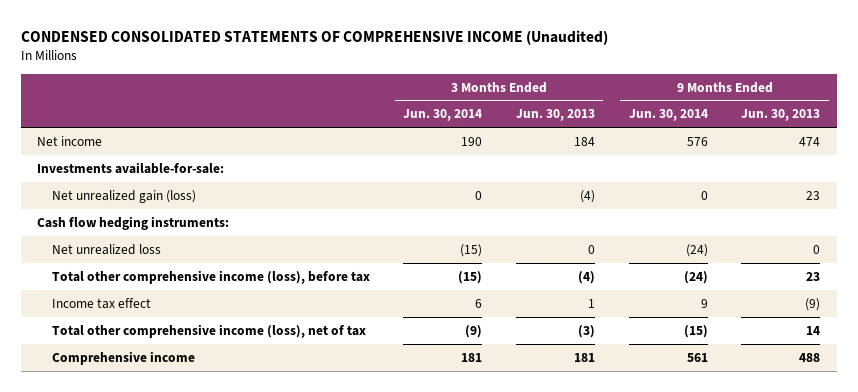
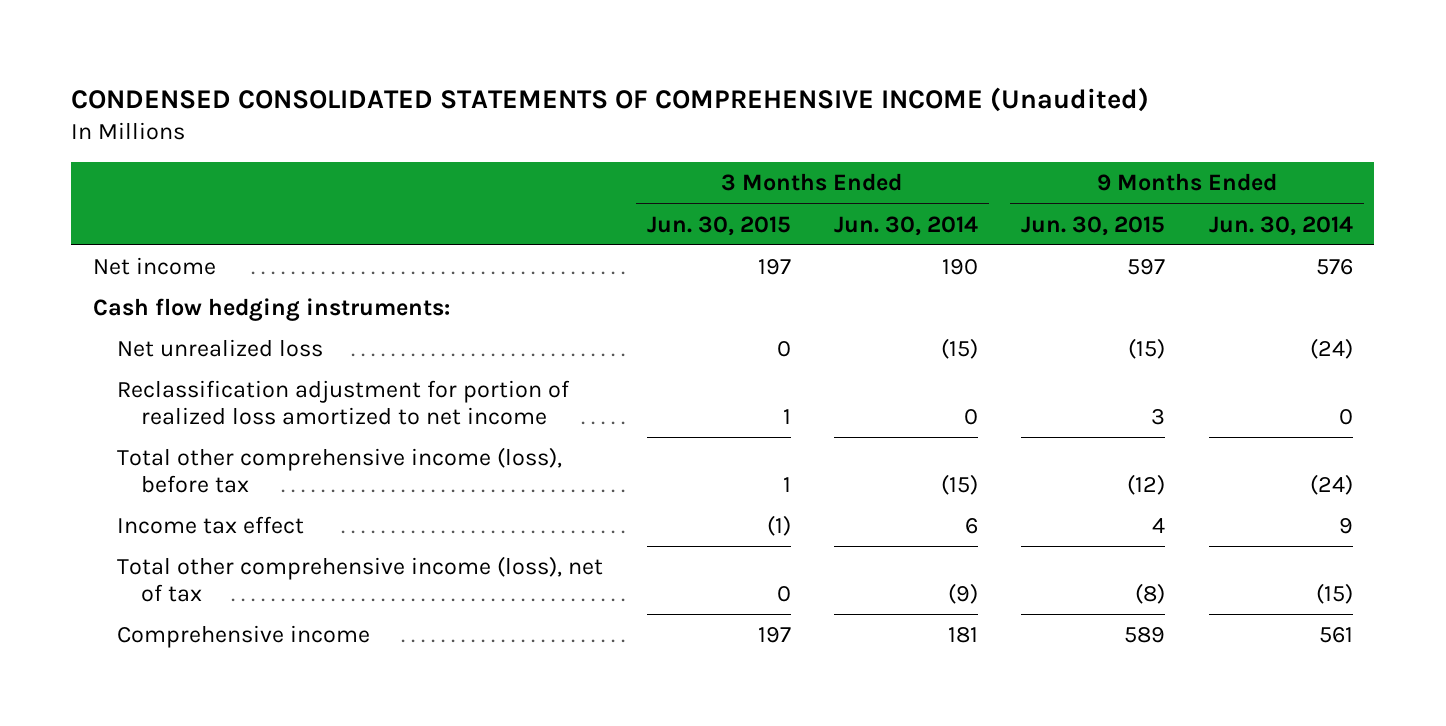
[516,109,596,122] Jun. 30, 2013 -> none
[741,109,821,122] Jun. 30, 2013 -> none
none -> [646,215,791,236] Jun. 30, 2015
none -> [1021,215,1166,236] Jun. 30, 2015
[37,161,225,174] Investments available-for-sale: -> none
[51,189,196,203] Net unrealized gain (loss) -> none
none -> [117,379,571,426] Reclassification adjustment for portion of realized loss amortized to net income

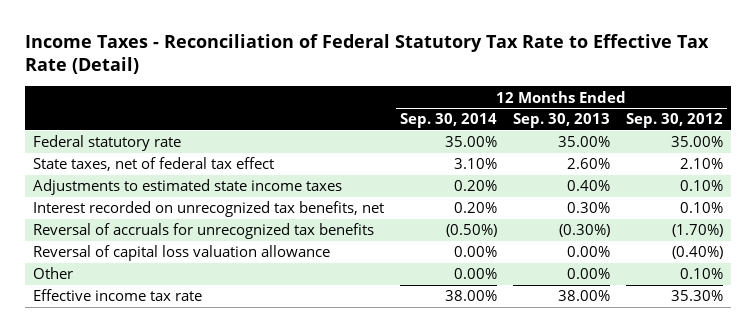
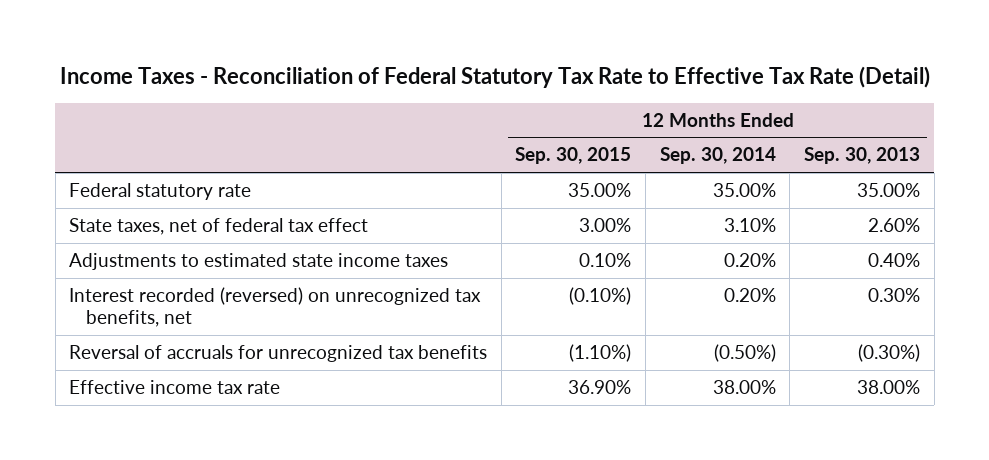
[625,113,723,129] Sep. 30, 2012 -> none
none -> [515,147,632,165] Sep. 30, 2015
[32,201,384,218] Interest recorded on unrecognized tax benefits, net -> [69,287,482,328] Interest recorded (reversed) on unrecognized tax benefits, net
[32,245,330,262] Reversal of capital loss valuation allowance -> none
[32,267,73,280] Other -> none

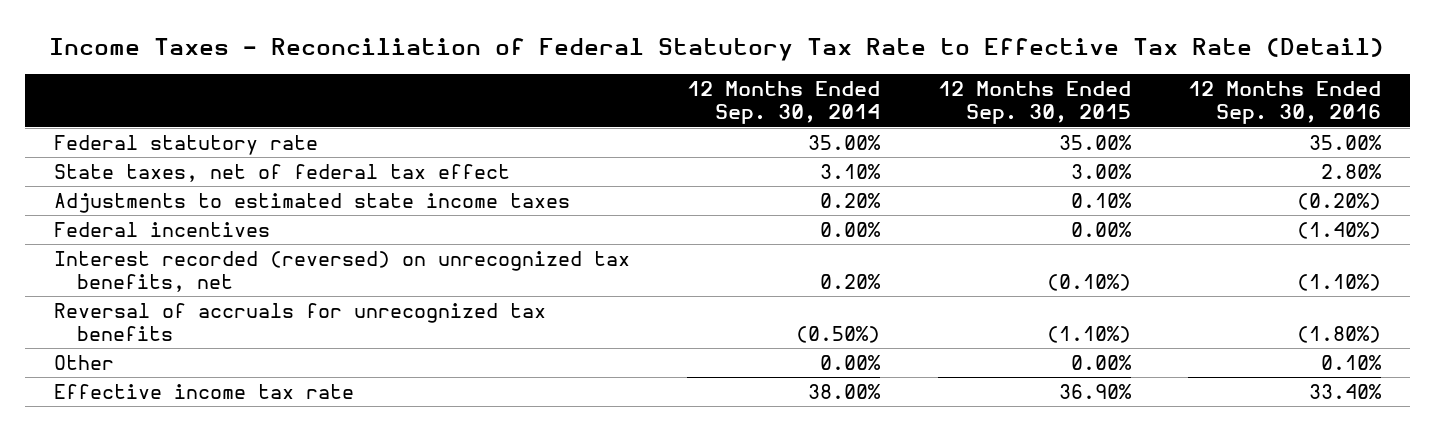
[803,147,920,165] Sep. 30, 2013 -> none
none -> [1188,80,1382,125] 12 Months Ended Sep. 30, 2016
none -> [53,221,270,237] Federal incentives
none -> [53,354,114,370] Other

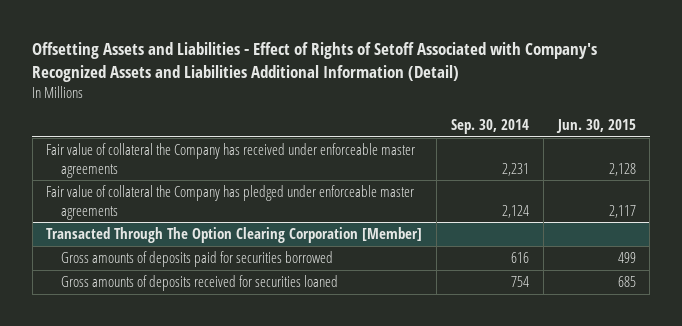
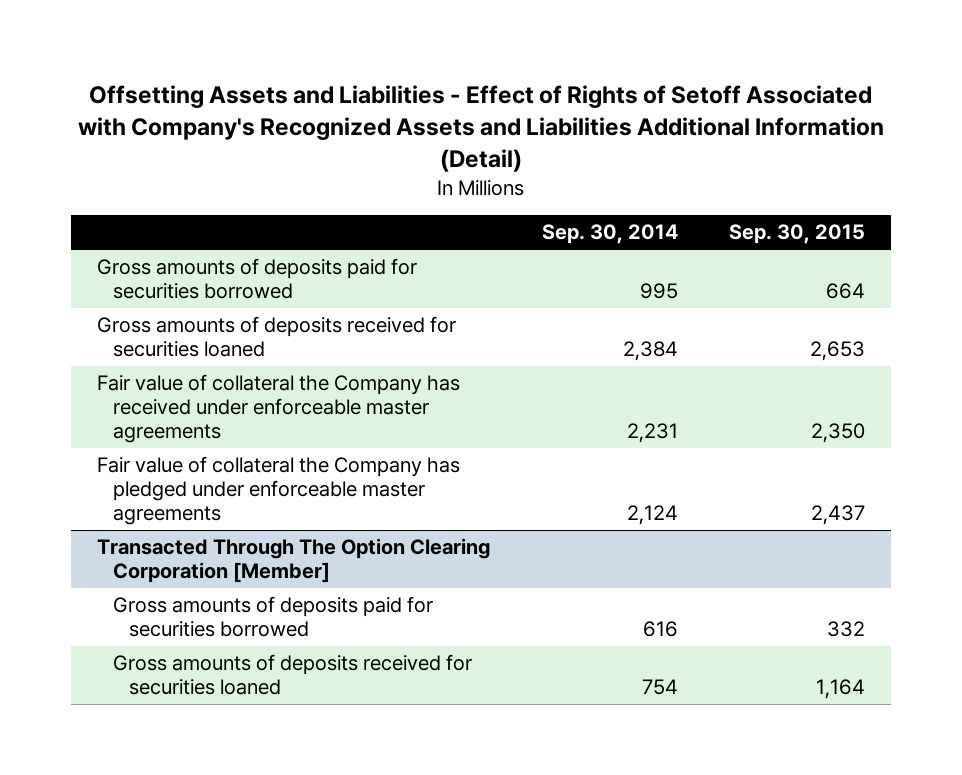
[555,118,636,133] Jun. 30, 2015 -> none
none -> [729,224,866,245] Sep. 30, 2015
none -> [96,258,417,300] Gross amounts of deposits paid for securities borrowed
none -> [96,316,456,358] Gross amounts of deposits received for securities loaned

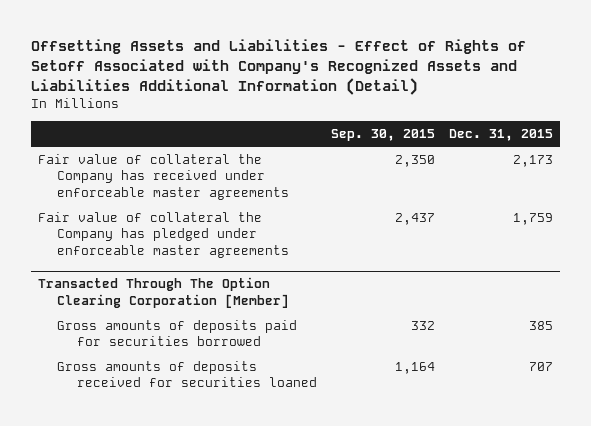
[541,224,678,245] Sep. 30, 2014 -> none
none -> [448,129,553,142] Dec. 31, 2015
[96,258,417,300] Gross amounts of deposits paid for securities borrowed -> none
[96,316,456,358] Gross amounts of deposits received for securities loaned -> none

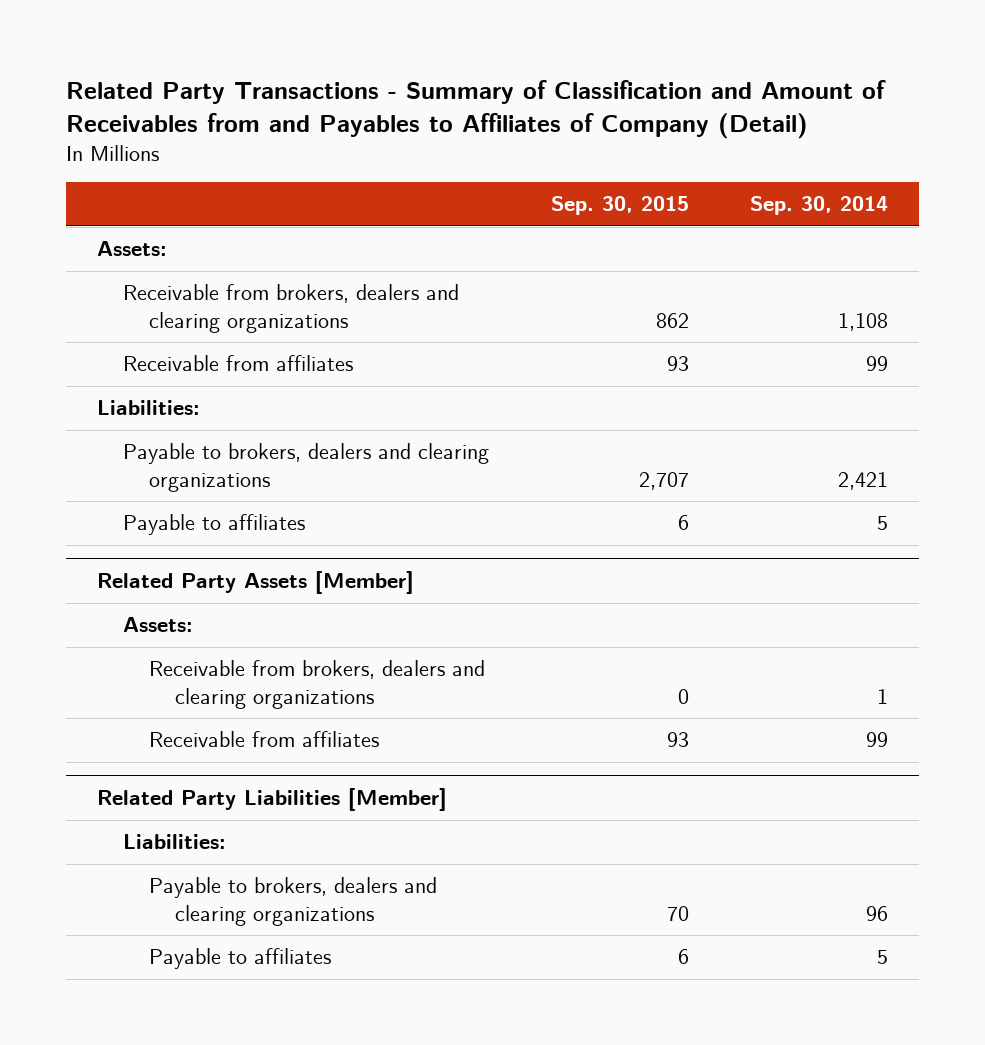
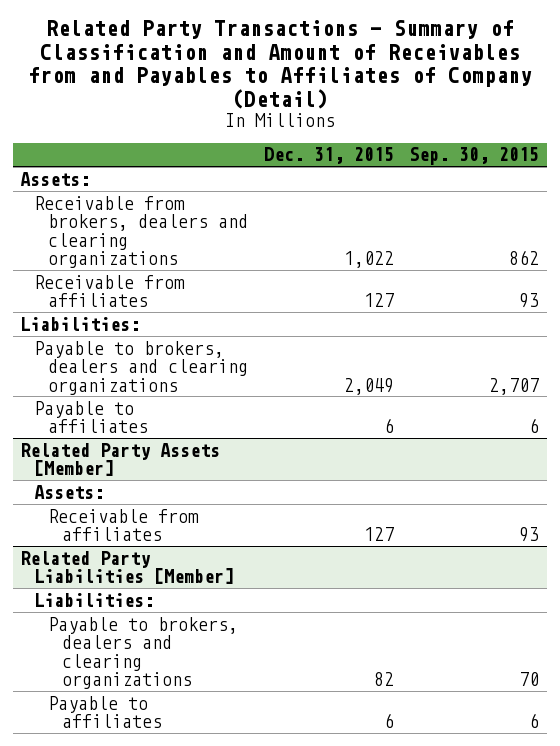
[750,196,889,216] Sep. 30, 2014 -> none
none -> [263,147,394,165] Dec. 31, 2015
[148,660,485,709] Receivable from brokers, dealers and clearing organizations -> none

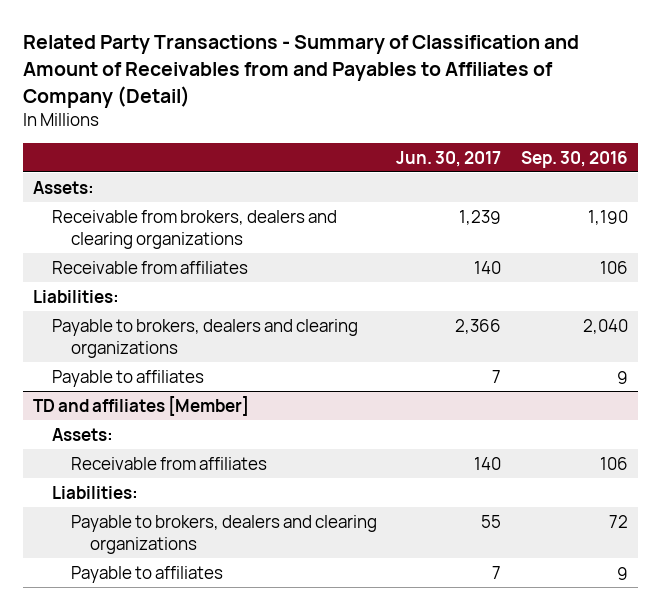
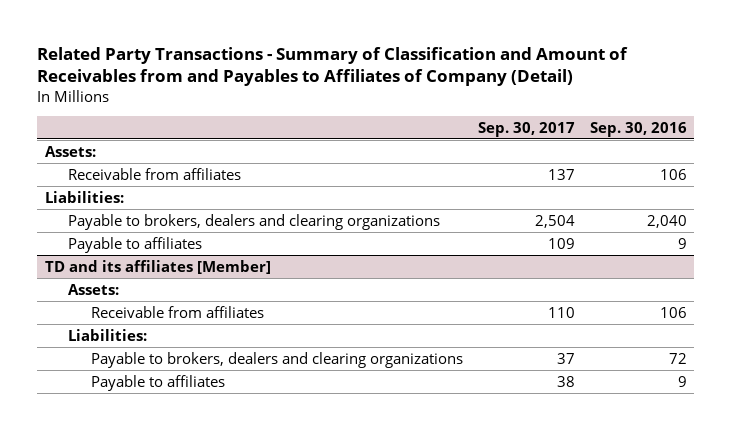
[396,150,502,167] Jun. 30, 2017 -> none
none -> [477,121,575,137] Sep. 30, 2017
[51,209,337,249] Receivable from brokers, dealers and clearing organizations -> none
[32,395,249,416] TD and affiliates [Member] -> [44,259,271,274] TD and its affiliates [Member]

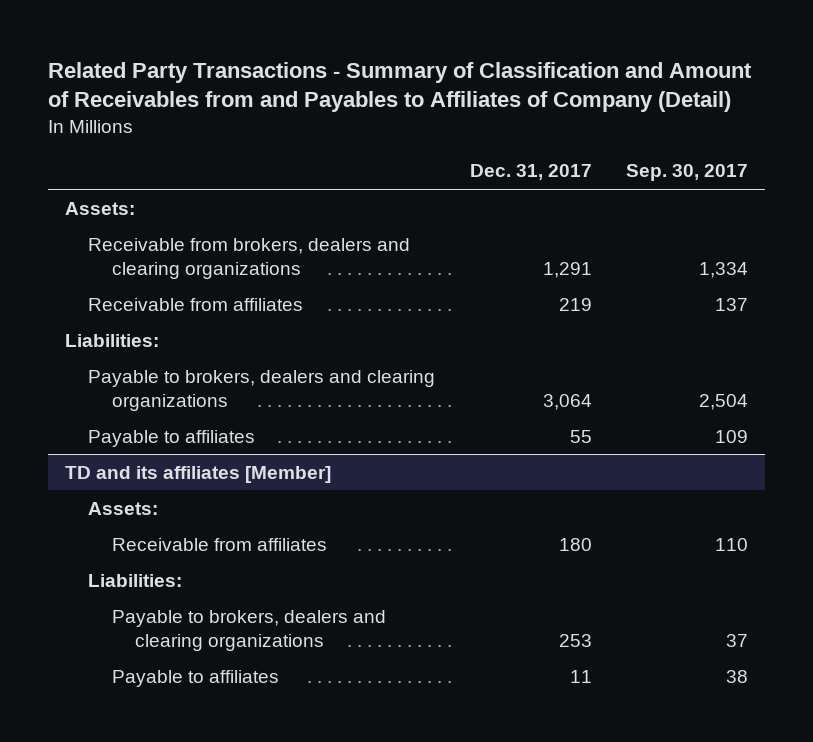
[589,121,687,137] Sep. 30, 2016 -> none
none -> [469,164,592,181] Dec. 31, 2017
none -> [88,237,411,279] Receivable from brokers, dealers and clearing organizations

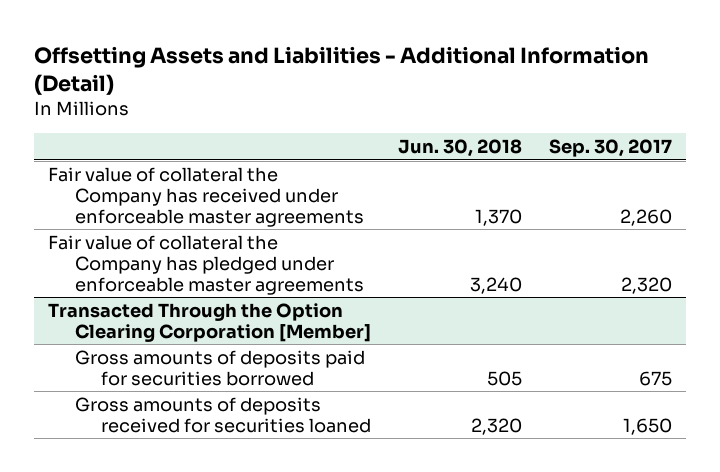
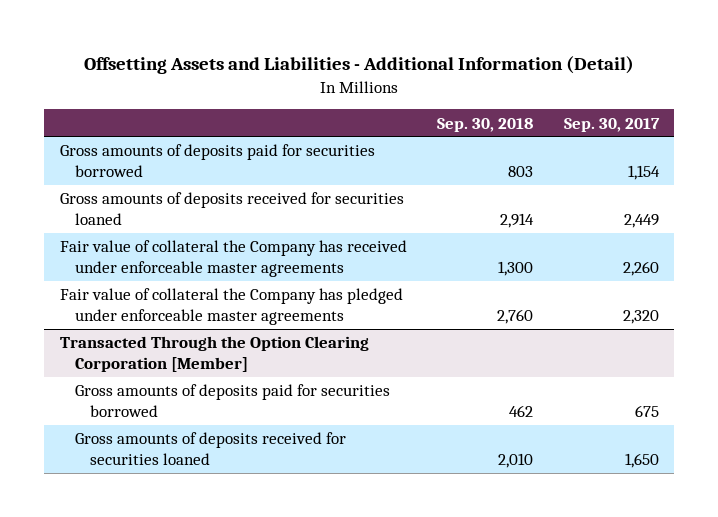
[398,139,523,158] Jun. 30, 2018 -> none
none -> [437,117,534,132] Sep. 30, 2018
none -> [59,144,375,178] Gross amounts of deposits paid for securities borrowed
none -> [59,192,404,226] Gross amounts of deposits received for securities loaned

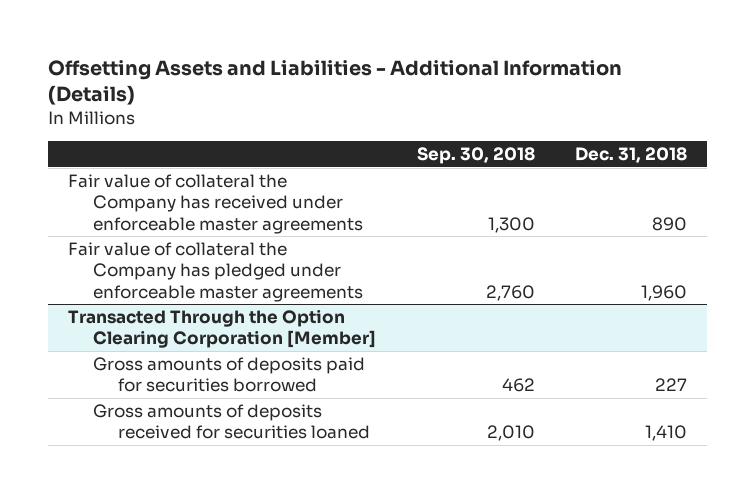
[84,56,635,75] Offsetting Assets and Liabilities - Additional Information (Detail) -> [48,59,623,106] Offsetting Assets and Liabilities - Additional Information (Details)
[563,117,660,132] Sep. 30, 2017 -> none
none -> [574,147,687,164] Dec. 31, 2018
[59,144,375,178] Gross amounts of deposits paid for securities borrowed -> none
[59,192,404,226] Gross amounts of deposits received for securities loaned -> none

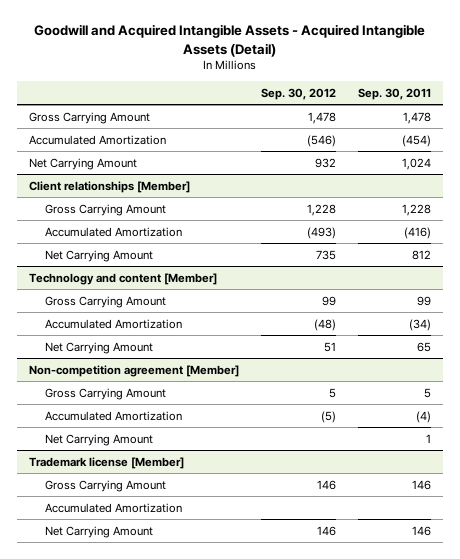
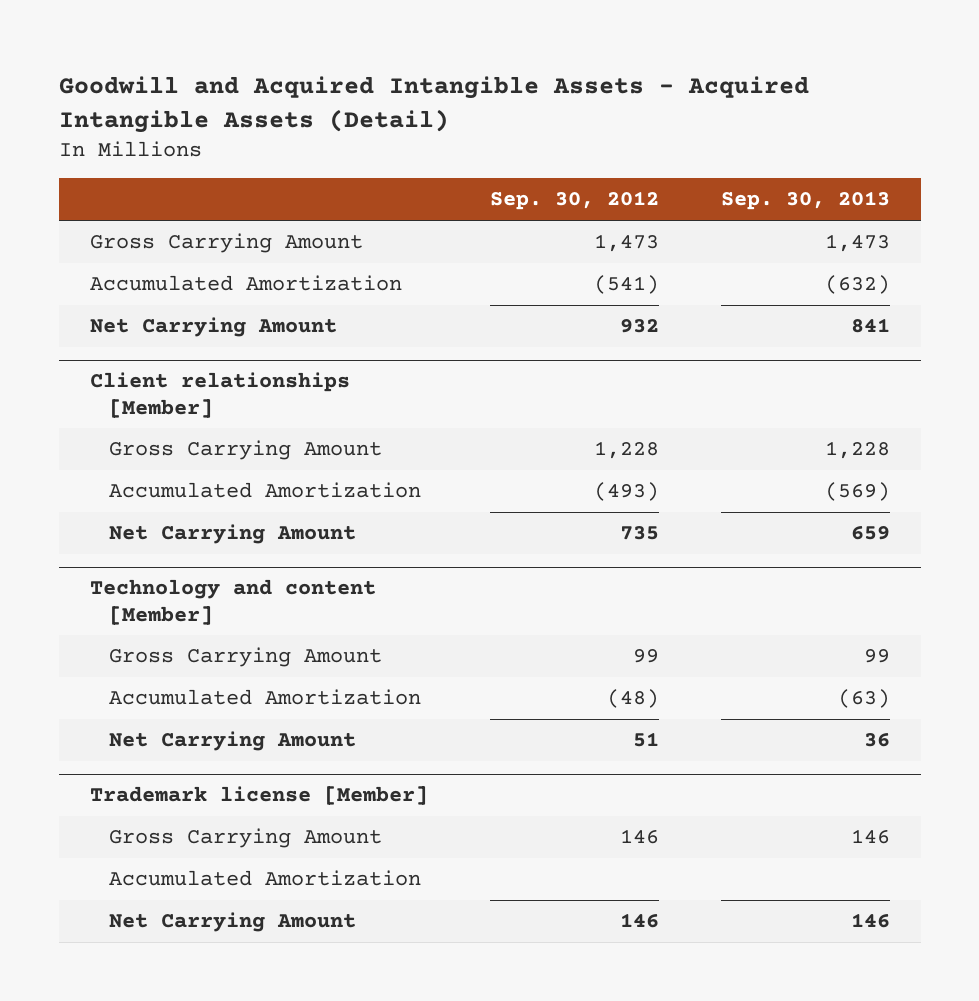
[358,87,432,100] Sep. 30, 2011 -> none
none -> [720,191,890,211] Sep. 30, 2013
[307,111,336,124] 1,478 -> [593,234,659,253] 1,473
[306,134,336,147] (546) -> [593,275,659,295] (541)
[28,364,239,377] Non-competition agreement [Member] -> none
[45,387,167,400] Gross Carrying Amount -> none
[45,410,183,421] Accumulated Amortization -> none
[45,433,154,446] Net Carrying Amount -> none

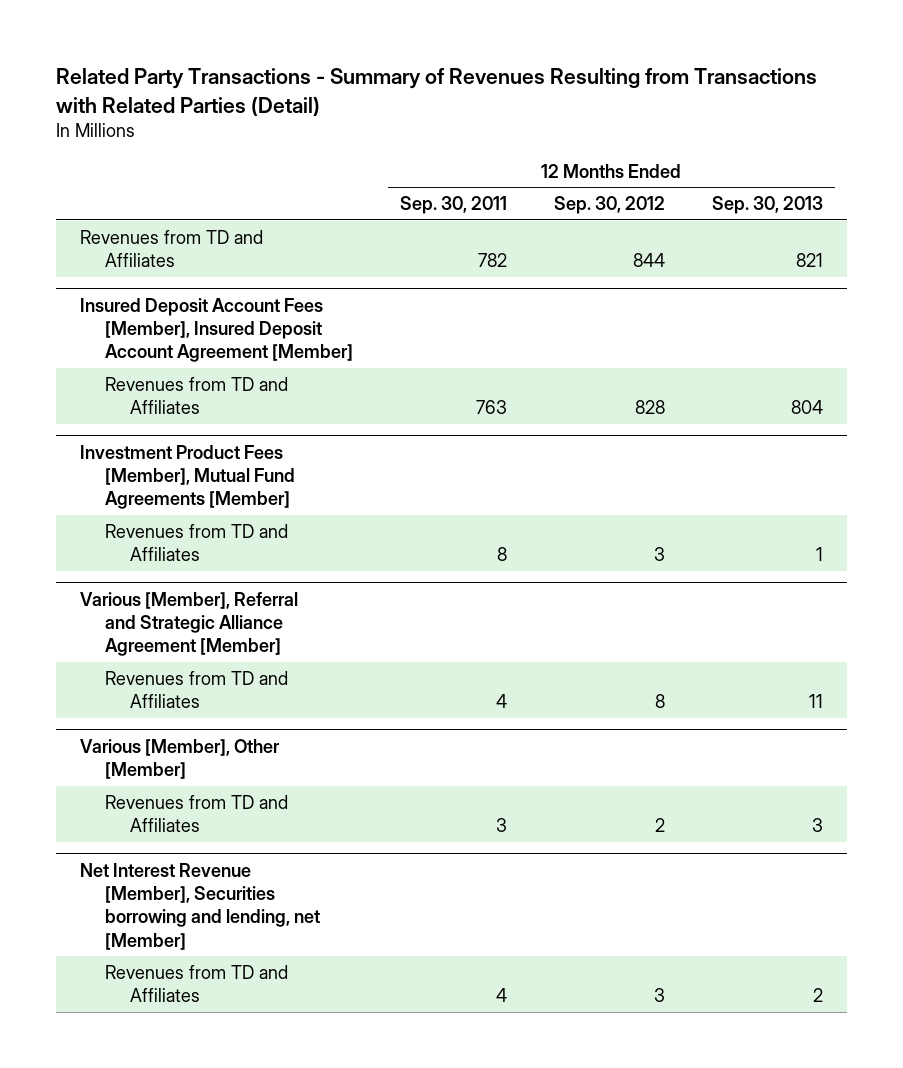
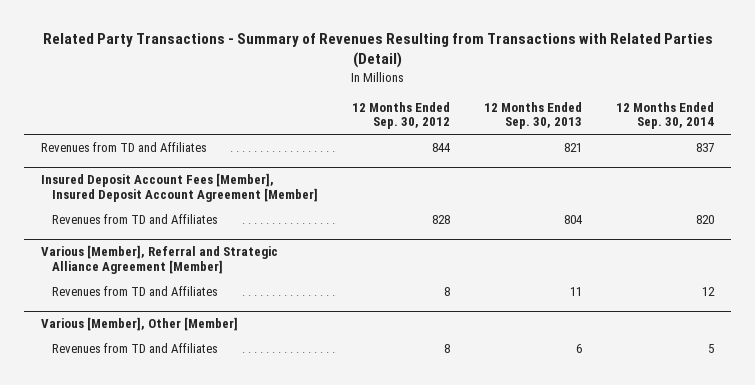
[399,196,507,215] Sep. 30, 2011 -> none
none -> [615,101,714,130] 12 Months Ended Sep. 30, 2014
[79,444,295,510] Investment Product Fees [Member], Mutual Fund Agreements [Member] -> none
[104,523,288,562] Revenues from TD and Affiliates -> none
[79,862,320,950] Net Interest Revenue [Member], Securities borrowing and lending, net [Member] -> none
[104,964,288,1003] Revenues from TD and Affiliates -> none
[654,818,665,833] 2 -> [443,344,450,354] 8
[811,818,823,833] 3 -> [575,344,582,354] 6

